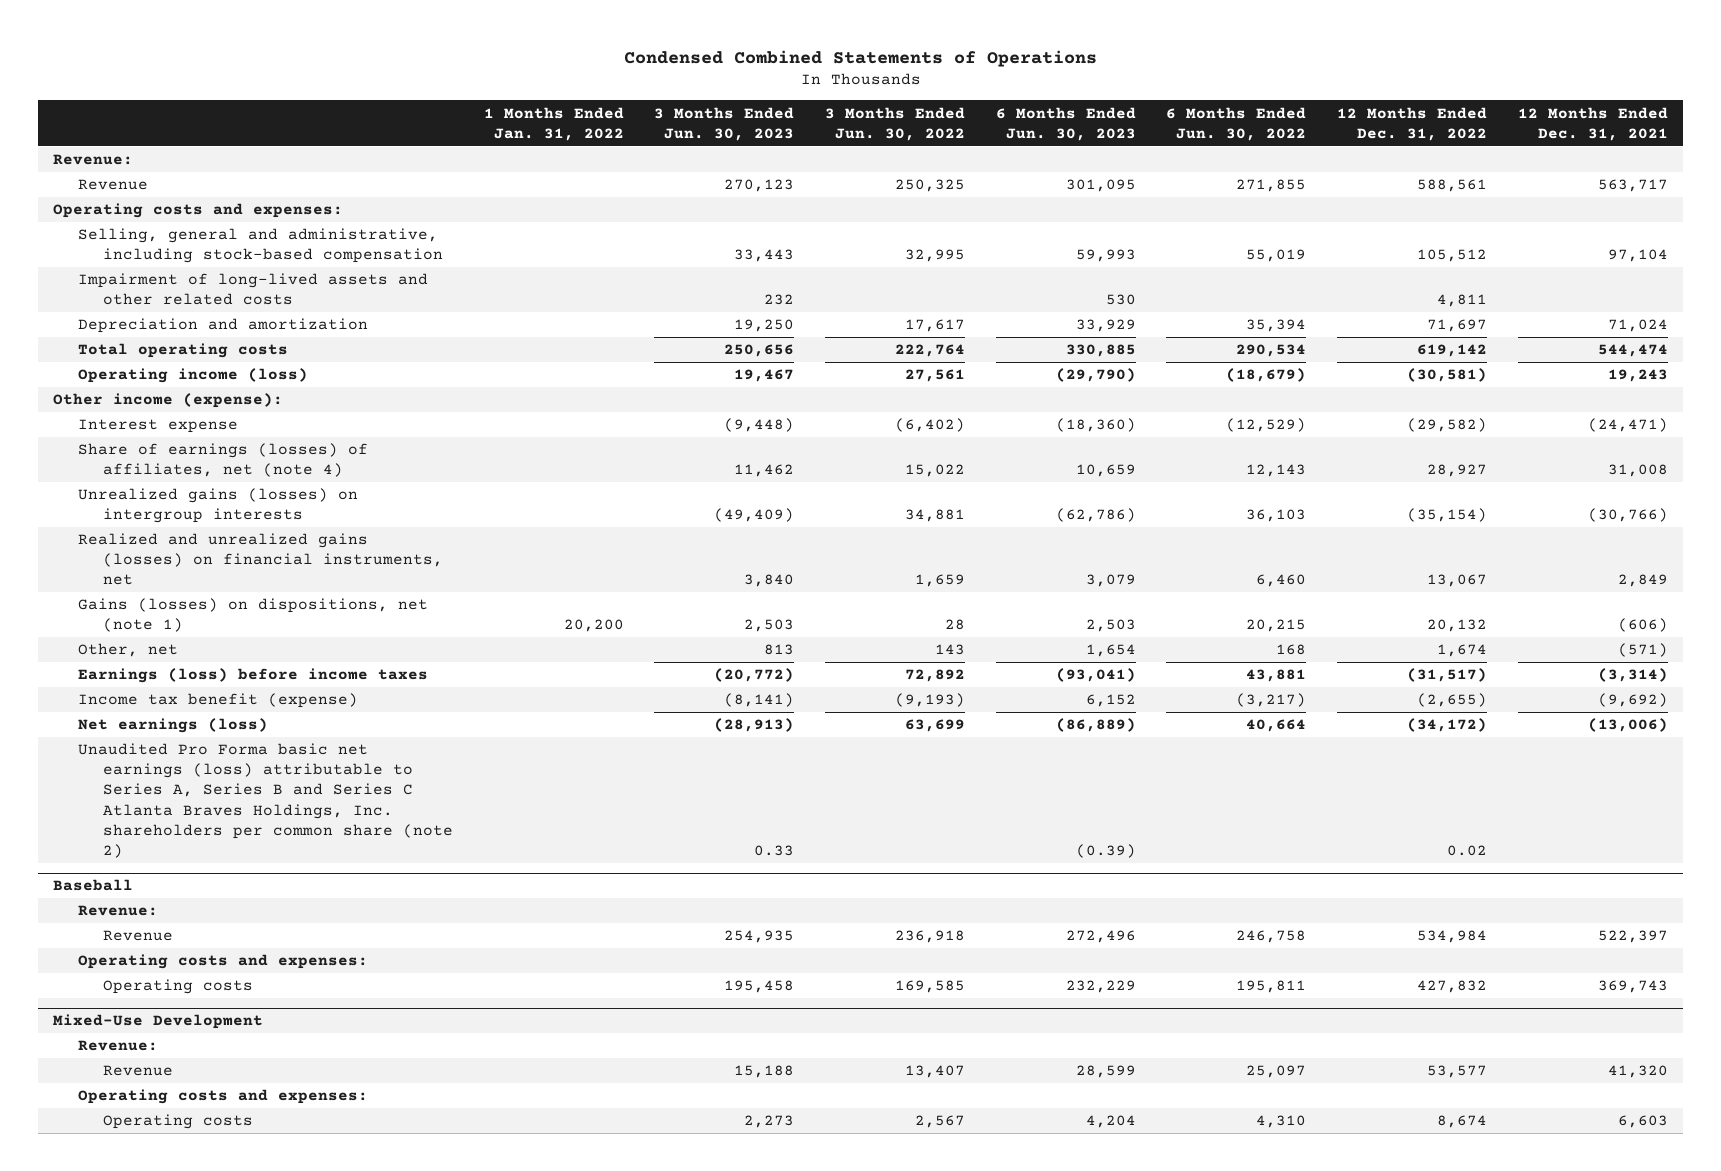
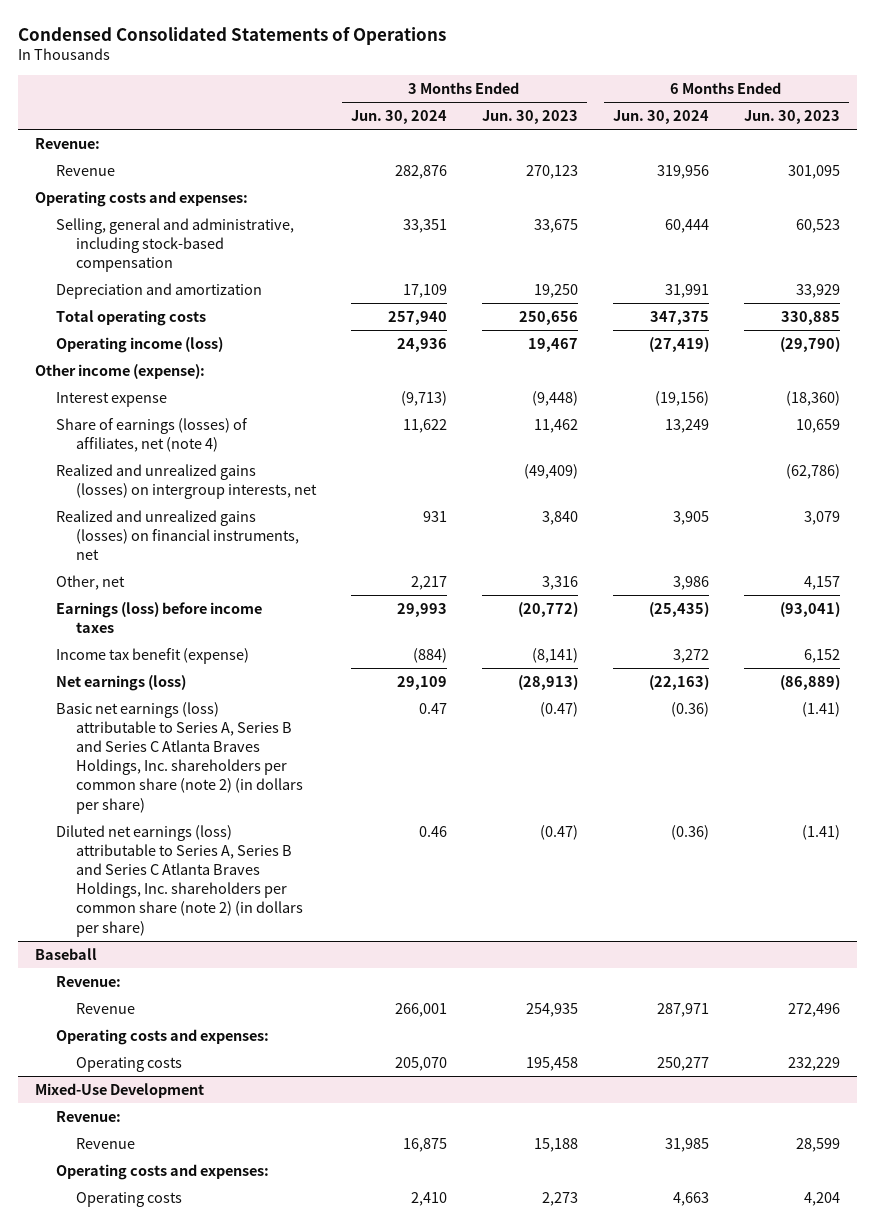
[623,49,1097,67] Condensed Combined Statements of Operations -> [17,26,446,45] Condensed Consolidated Statements of Operations
[483,106,624,141] 1 Months Ended Jan. 31, 2022 -> none
[825,106,966,141] 3 Months Ended Jun. 30, 2022 -> none
[1166,106,1307,141] 6 Months Ended Jun. 30, 2022 -> none
[1337,106,1488,141] 12 Months Ended Dec. 31, 2022 -> none
[1517,106,1668,141] 12 Months Ended Dec. 31, 2021 -> none
none -> [350,110,447,125] Jun. 30, 2024
none -> [612,110,709,125] Jun. 30, 2024
[78,273,429,306] Impairment of long-lived assets and other related costs -> none
[734,249,795,263] 33,443 -> [533,218,578,233] 33,675
[1075,249,1136,263] 59,993 -> [795,218,840,233] 60,523
[78,488,359,524] Unrealized gains (losses) on intergroup interests -> [55,463,317,500] Realized and unrealized gains (losses) on intergroup interests, net
[78,598,429,633] Gains (losses) on dispositions, net (note 1) -> none
[764,644,795,656] 813 -> [541,575,578,590] 3,316
[1085,644,1136,658] 1,654 -> [803,575,840,590] 4,157
[78,743,453,858] Unaudited Pro Forma basic net earnings (loss) attributable to Series A, Series B and Series C Atlanta Braves Holdings, Inc. shareholders per common share (note 2) -> [55,701,303,814] Basic net earnings (loss) attributable to Series A, Series B and Series C Atlanta Braves Holdings, Inc. shareholders per common share (note 2) (in dollars per share)
[754,844,795,856] 0.33 -> [539,701,578,717] (0.47)
[1075,843,1136,858] (0.39) -> [801,701,840,717] (1.41)
none -> [55,824,303,937] Diluted net earnings (loss) attributable to Series A, Series B and Series C Atlanta Braves Holdings, Inc. shareholders per common share (note 2) (in dollars per share)

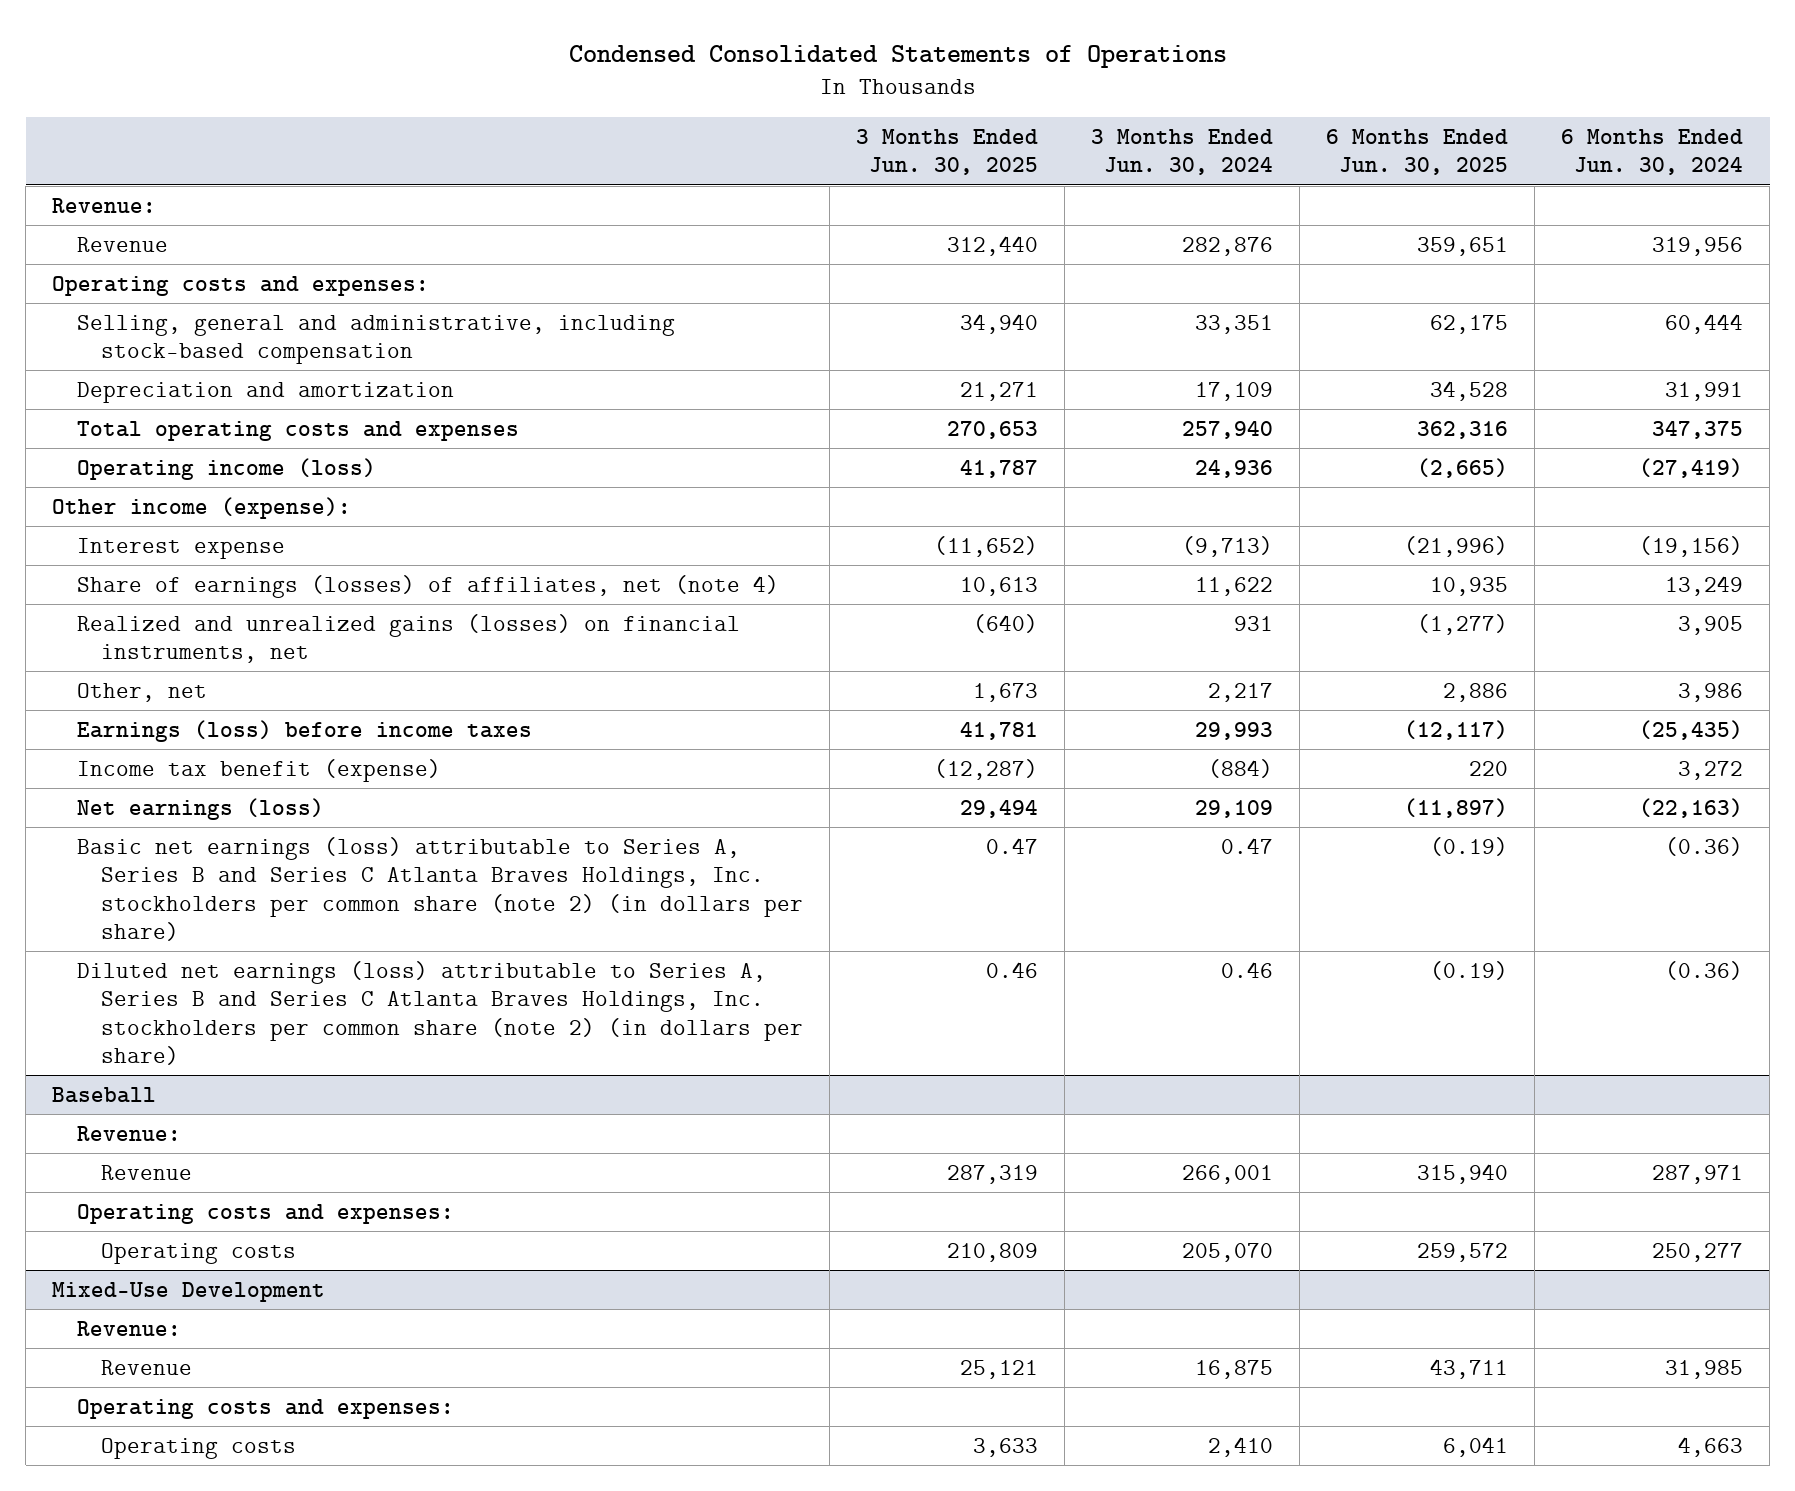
[481,110,578,125] Jun. 30, 2023 -> none
[743,110,840,125] Jun. 30, 2023 -> none
none -> [856,128,1039,176] 3 Months Ended Jun. 30, 2025
none -> [1326,128,1509,176] 6 Months Ended Jun. 30, 2025
[55,309,206,326] Total operating costs -> [76,420,519,441] Total operating costs and expenses
[55,463,317,500] Realized and unrealized gains (losses) on intergroup interests, net -> none
[55,701,303,814] Basic net earnings (loss) attributable to Series A, Series B and Series C Atlanta Braves Holdings, Inc. shareholders per common share (note 2) (in dollars per share) -> [76,836,804,941] Basic net earnings (loss) attributable to Series A, Series B and Series C Atlanta Braves Holdings, Inc. stockholders per common share (note 2) (in dollars per share)
[55,824,303,937] Diluted net earnings (loss) attributable to Series A, Series B and Series C Atlanta Braves Holdings, Inc. shareholders per common share (note 2) (in dollars per share) -> [76,960,804,1065] Diluted net earnings (loss) attributable to Series A, Series B and Series C Atlanta Braves Holdings, Inc. stockholders per common share (note 2) (in dollars per share)

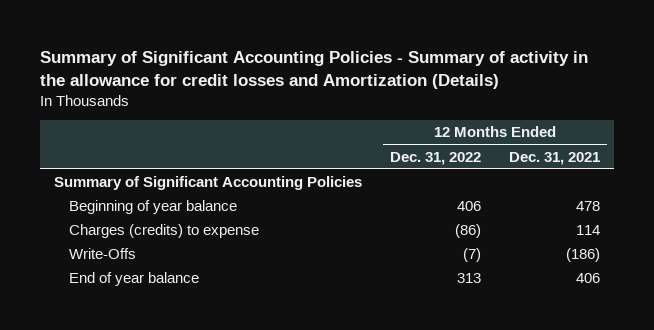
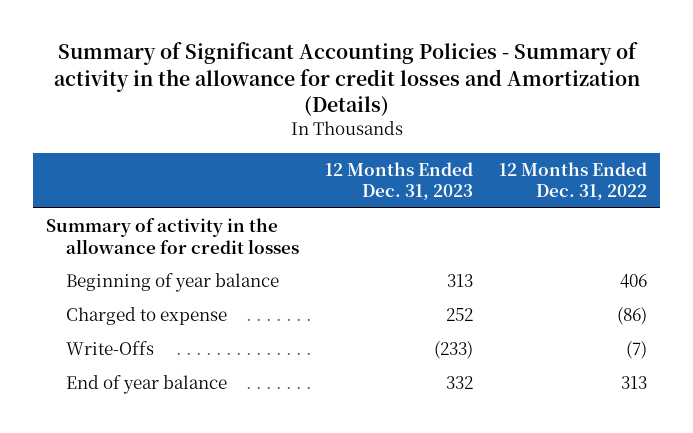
[508,151,600,165] Dec. 31, 2021 -> none
none -> [324,161,473,201] 12 Months Ended Dec. 31, 2023
[53,176,362,191] Summary of Significant Accounting Policies -> none
none -> [46,218,299,254] Summary of activity in the allowance for credit losses
[69,224,260,239] Charges (credits) to expense -> [65,307,227,326] Charged to expense

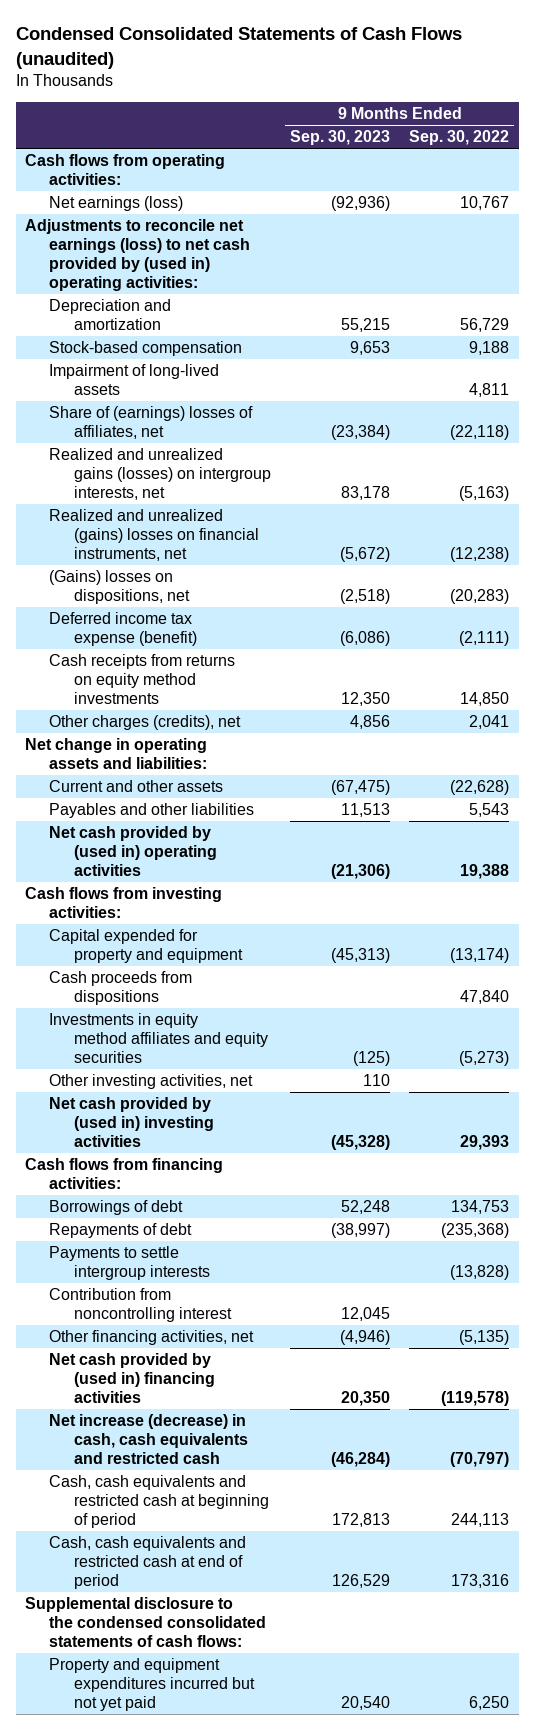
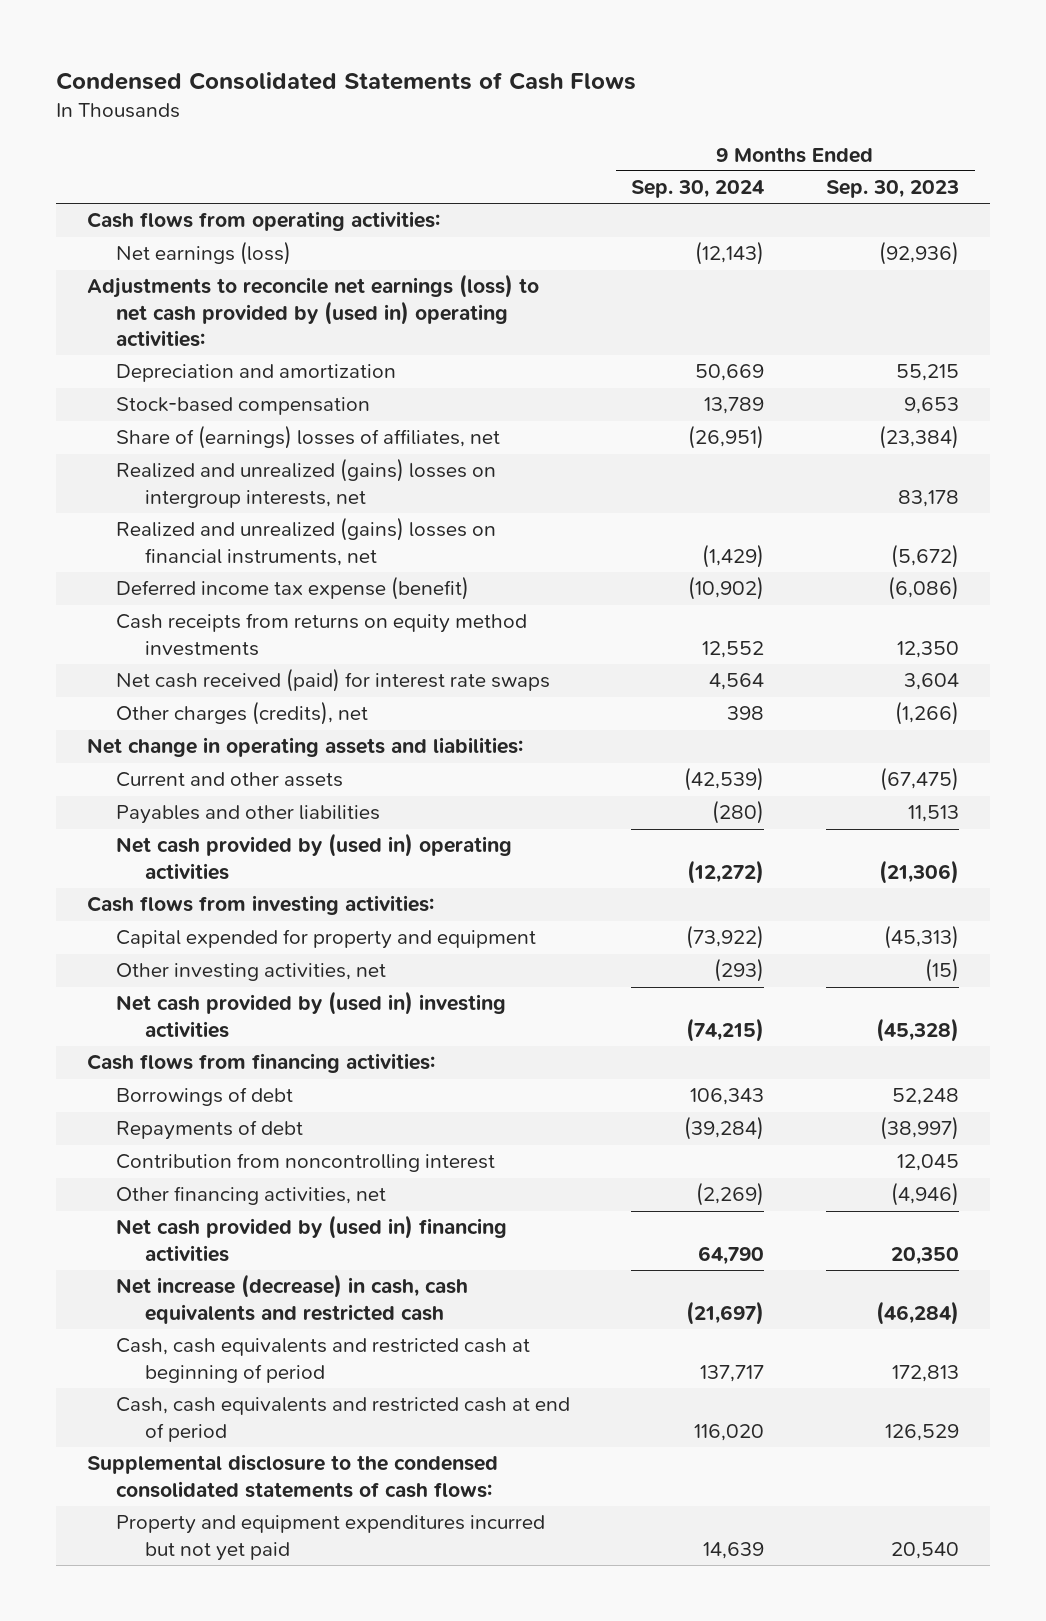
[15,27,462,70] Condensed Consolidated Statements of Cash Flows (unaudited) -> [55,71,636,90] Condensed Consolidated Statements of Cash Flows
[409,130,510,146] Sep. 30, 2022 -> none
none -> [631,180,765,199] Sep. 30, 2024
[49,363,220,395] Impairment of long-lived assets -> none
[49,447,271,500] Realized and unrealized gains (losses) on intergroup interests, net -> [115,458,496,508] Realized and unrealized (gains) losses on intergroup interests, net
[49,569,190,604] (Gains) losses on dispositions, net -> none
none -> [115,668,550,693] Net cash received (paid) for interest rate swaps
[349,714,390,729] 4,856 -> [895,701,960,726] (1,266)
[49,970,193,1005] Cash proceeds from dispositions -> none
[49,1012,268,1063] Investments in equity method affiliates and equity securities -> none
[362,1073,390,1086] 110 -> [925,958,960,983] (15)
[49,1245,210,1280] Payments to settle intergroup interests -> none

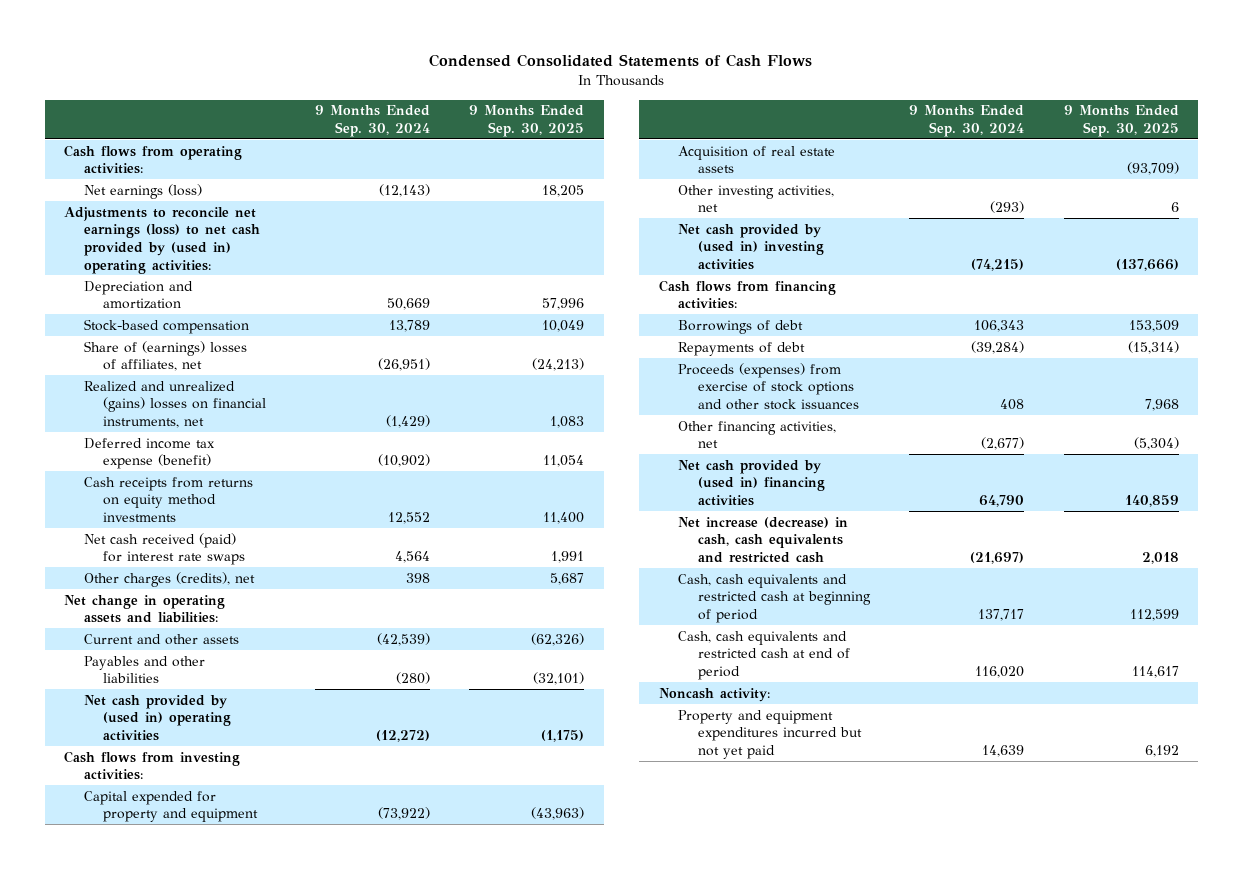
[826,180,960,199] Sep. 30, 2023 -> none
none -> [469,105,585,137] 9 Months Ended Sep. 30, 2025
[115,458,496,508] Realized and unrealized (gains) losses on intergroup interests, net -> none
none -> [678,145,836,174] Acquisition of real estate assets
[115,1153,495,1173] Contribution from noncontrolling interest -> none
none -> [678,362,859,410] Proceeds (expenses) from exercise of stock options and other stock issuances
[696,1182,765,1207] (2,269) -> [981,437,1025,451] (2,677)
[86,1454,498,1498] Supplemental disclosure to the condensed consolidated statements of cash flows: -> none
none -> [658,687,770,702] Noncash activity:

